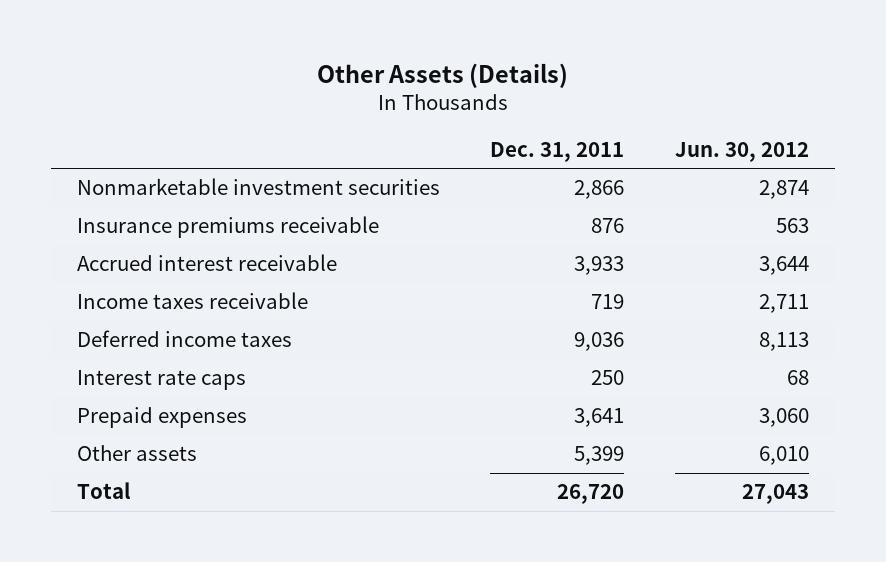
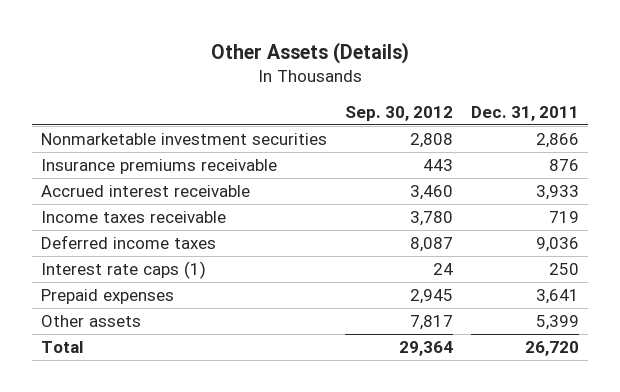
[675,141,810,162] Jun. 30, 2012 -> none
none -> [345,105,454,121] Sep. 30, 2012
[76,370,246,391] Interest rate caps -> [41,261,207,280] Interest rate caps (1)

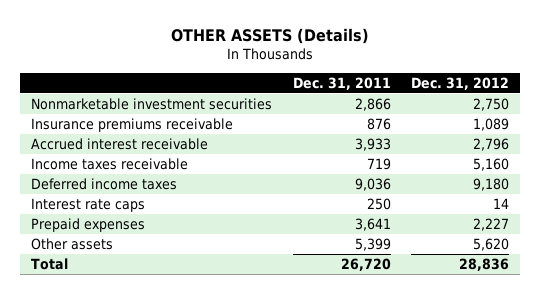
[211,41,410,64] Other Assets (Details) -> [171,28,370,45] OTHER ASSETS (Details)
[345,105,454,121] Sep. 30, 2012 -> none
none -> [411,76,510,90] Dec. 31, 2012
[41,261,207,280] Interest rate caps (1) -> [30,197,145,212] Interest rate caps

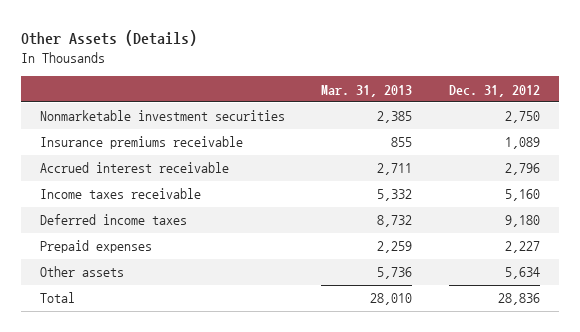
[171,28,370,45] OTHER ASSETS (Details) -> [21,30,198,47] Other Assets (Details)
[292,76,391,90] Dec. 31, 2011 -> none
none -> [321,84,413,97] Mar. 31, 2013
[30,197,145,212] Interest rate caps -> none
[473,237,510,251] 5,620 -> [505,267,541,280] 5,634

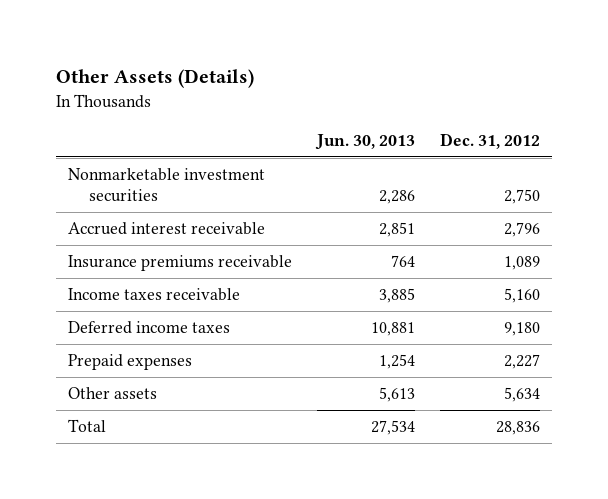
[321,84,413,97] Mar. 31, 2013 -> none
none -> [315,134,416,151] Jun. 30, 2013
[39,136,243,150] Insurance premiums receivable -> [68,255,293,272] Insurance premiums receivable

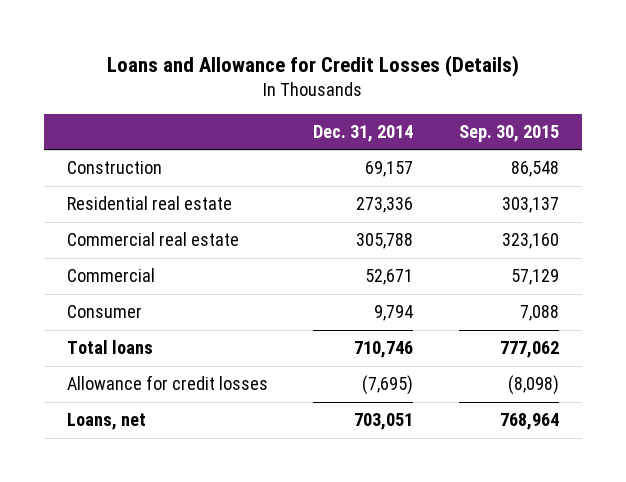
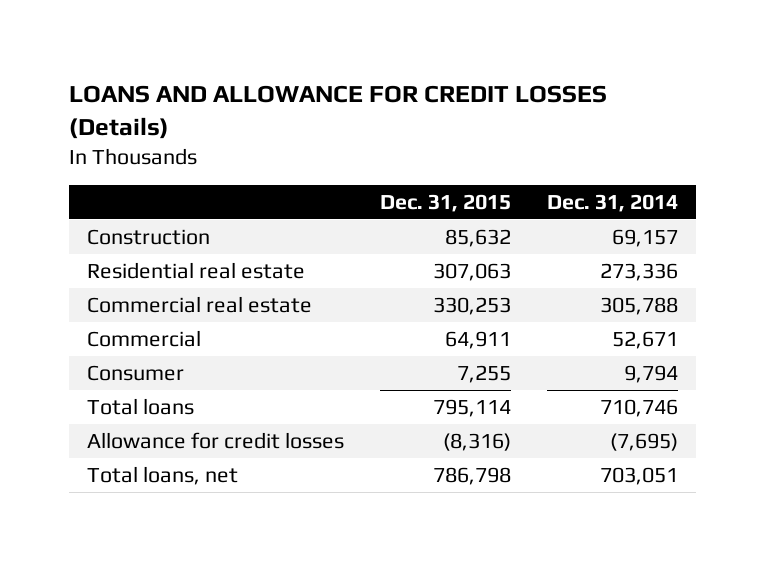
[106,54,519,77] Loans and Allowance for Credit Losses (Details) -> [68,84,607,139] LOANS AND ALLOWANCE FOR CREDIT LOSSES (Details)
[459,124,560,142] Sep. 30, 2015 -> none
none -> [380,193,512,212] Dec. 31, 2015
[66,413,146,431] Loans, net -> [86,465,238,485] Total loans, net

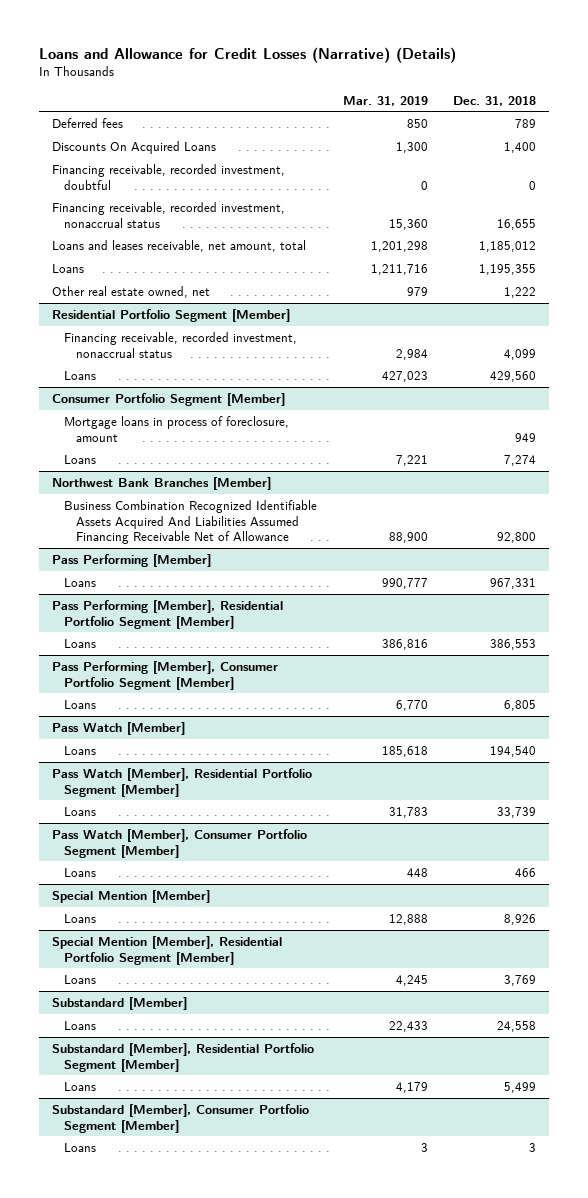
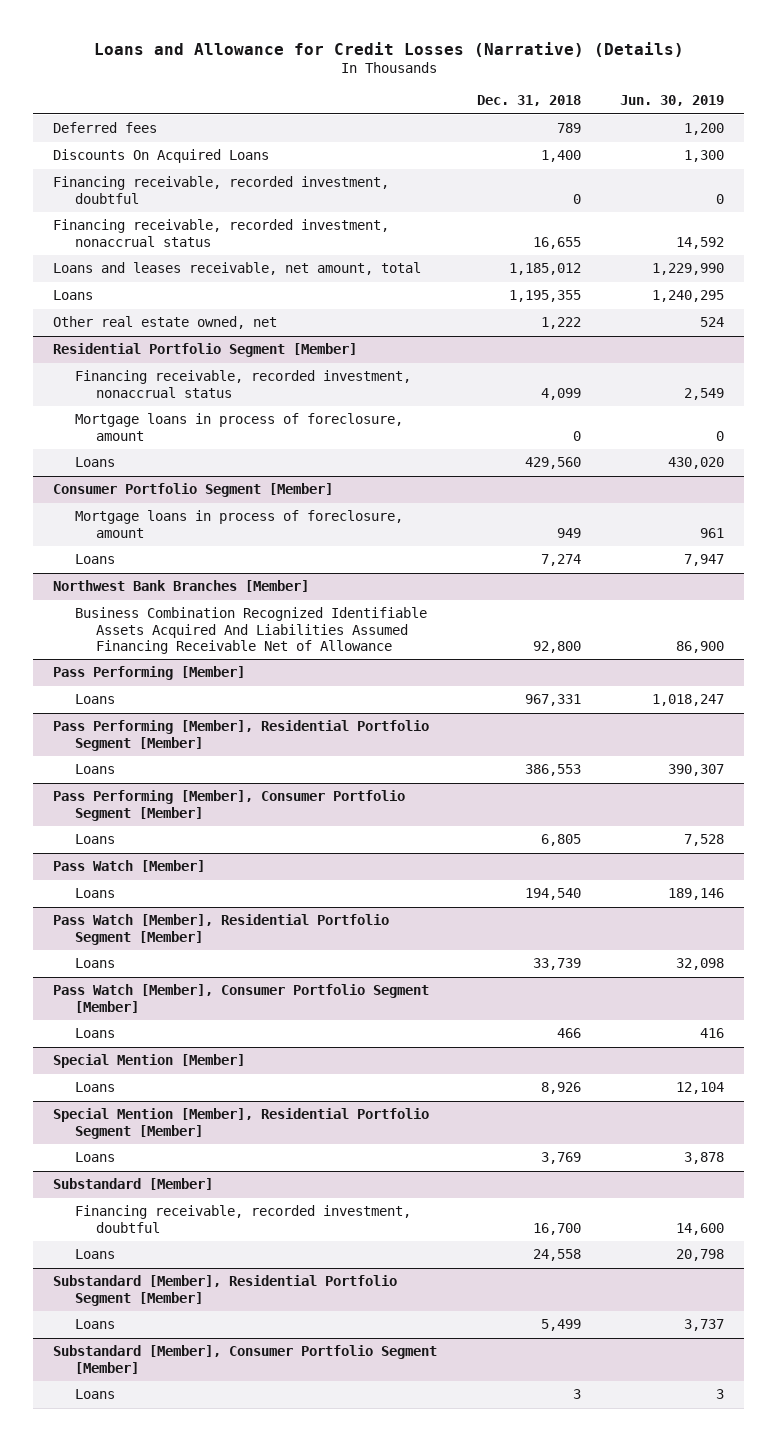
[342,95,428,106] Mar. 31, 2019 -> none
none -> [619,95,724,107] Jun. 30, 2019
none -> [74,413,403,441] Mortgage loans in process of foreclosure, amount
none -> [74,1205,411,1233] Financing receivable, recorded investment, doubtful

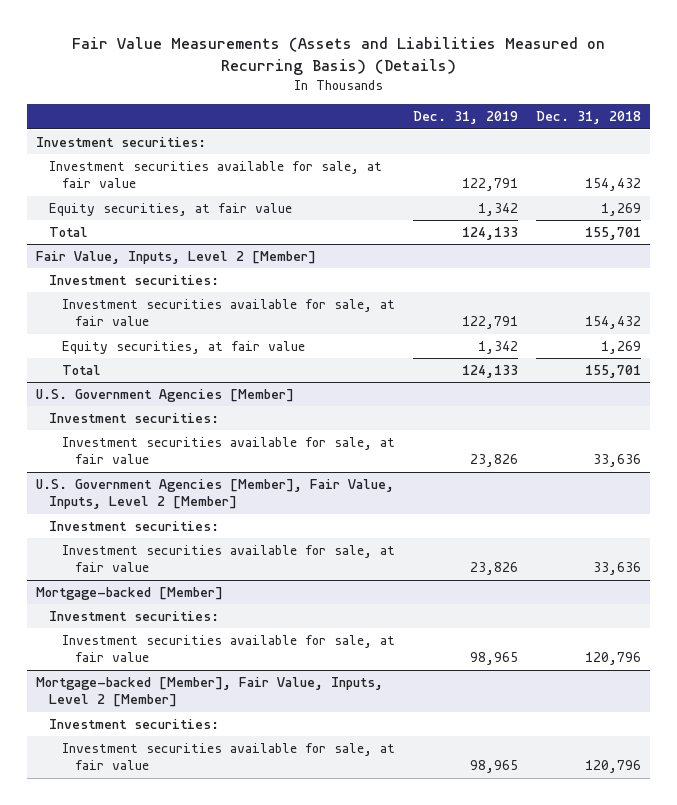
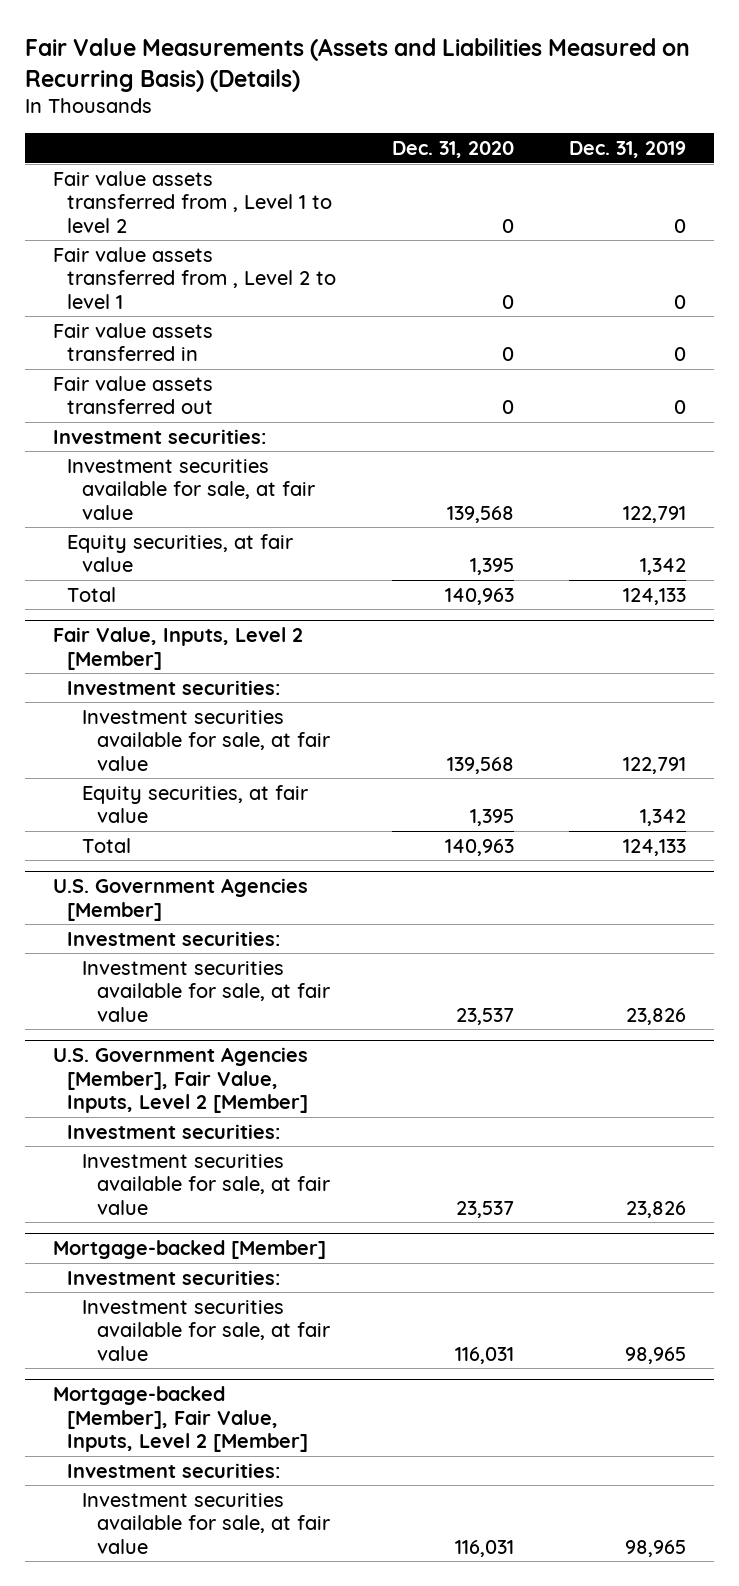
[536,111,642,125] Dec. 31, 2018 -> none
none -> [391,141,514,159] Dec. 31, 2020
none -> [52,170,333,233] Fair value assets transferred from , Level 1 to level 2
none -> [52,246,337,309] Fair value assets transferred from , Level 2 to level 1
none -> [52,322,213,362] Fair value assets transferred in
none -> [52,375,214,415] Fair value assets transferred out

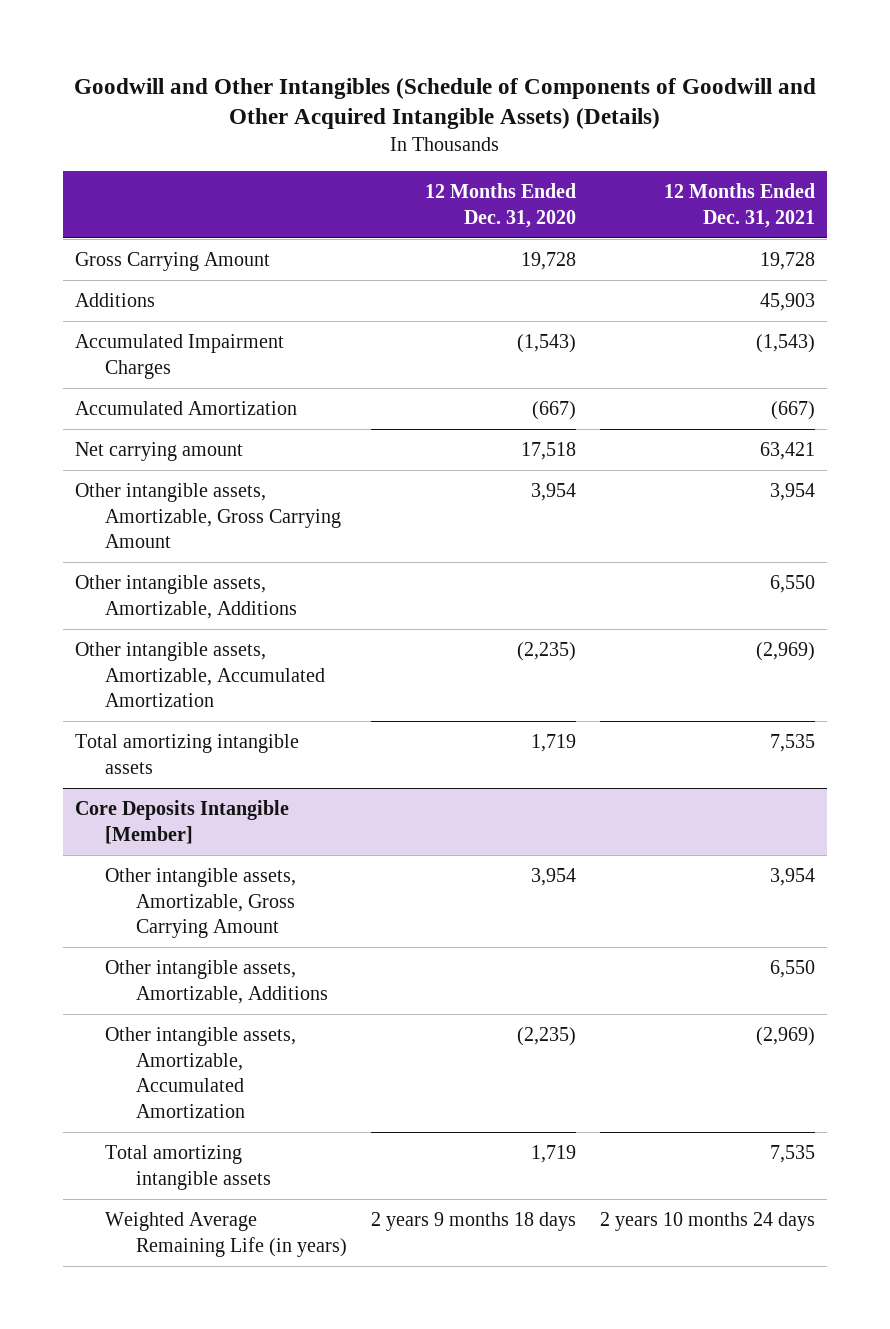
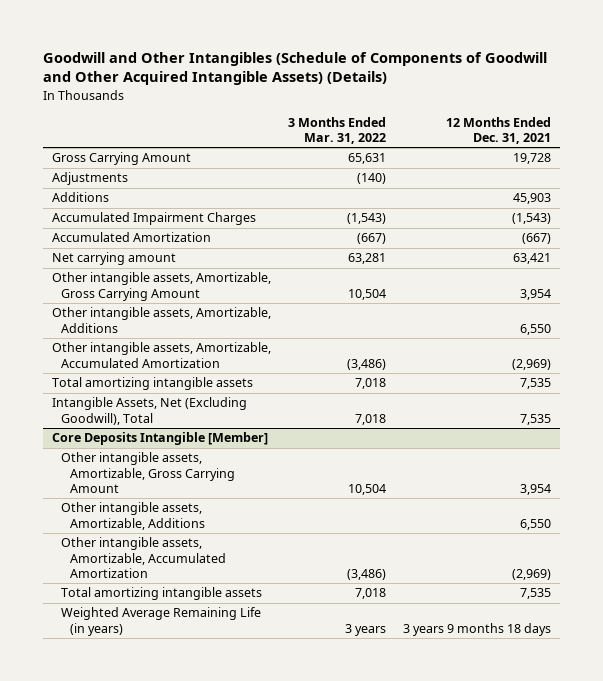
[424,183,576,228] 12 Months Ended Dec. 31, 2020 -> none
none -> [287,116,386,144] 3 Months Ended Mar. 31, 2022
none -> [51,172,128,186] Adjustments
none -> [51,397,247,425] Intangible Assets, Net (Excluding Goodwill), Total
[599,1211,815,1231] 2 years 10 months 24 days -> [403,622,552,636] 3 years 9 months 18 days

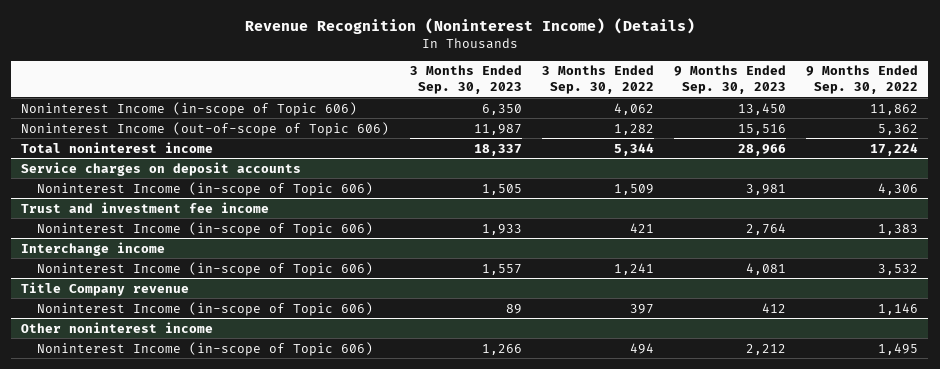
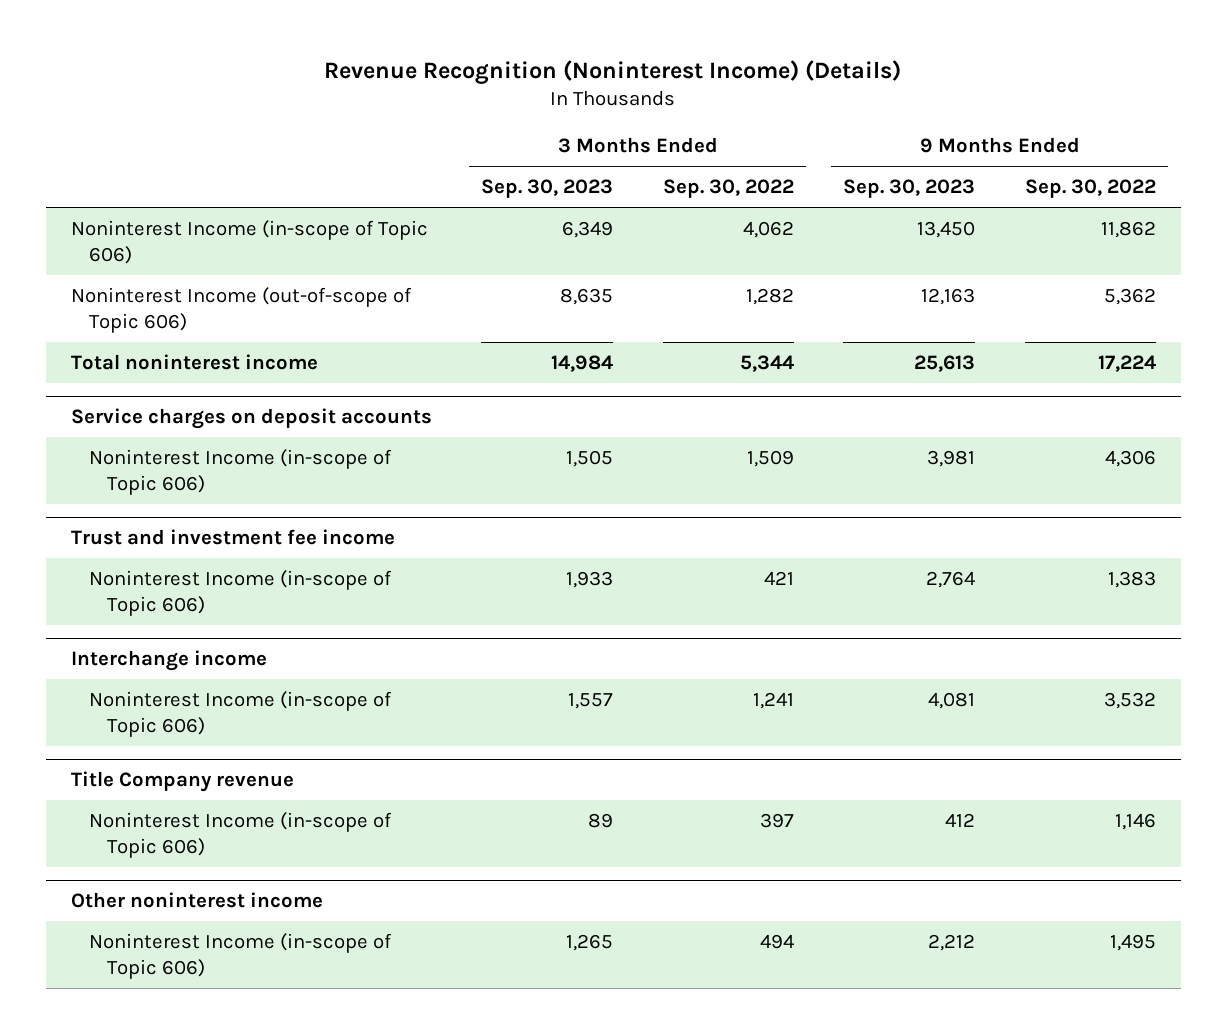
[481,103,522,115] 6,350 -> [562,220,614,238] 6,349
[473,123,522,135] 11,987 -> [560,287,614,305] 8,635
[738,123,787,135] 15,516 -> [921,287,976,305] 12,163
[473,143,522,156] 18,337 -> [551,354,614,372] 14,984
[738,143,787,156] 28,966 -> [914,354,976,372] 25,613
[481,343,522,355] 1,266 -> [566,933,614,951] 1,265

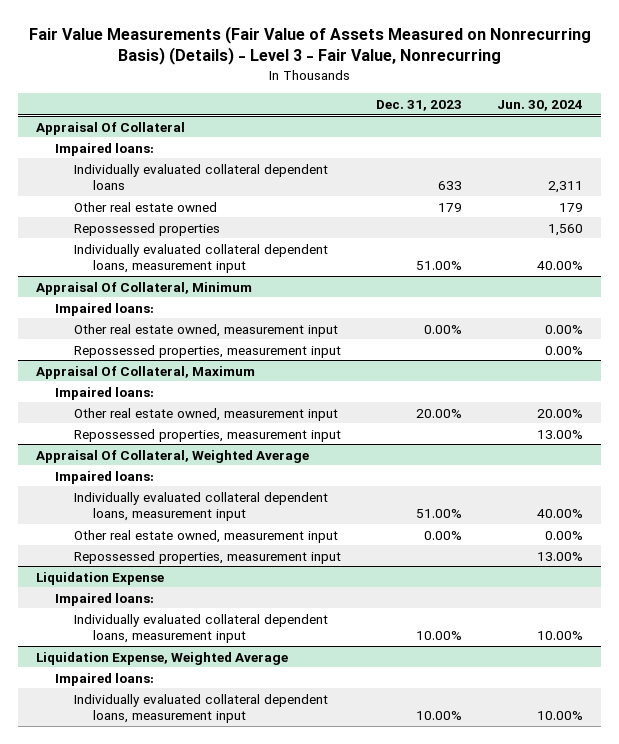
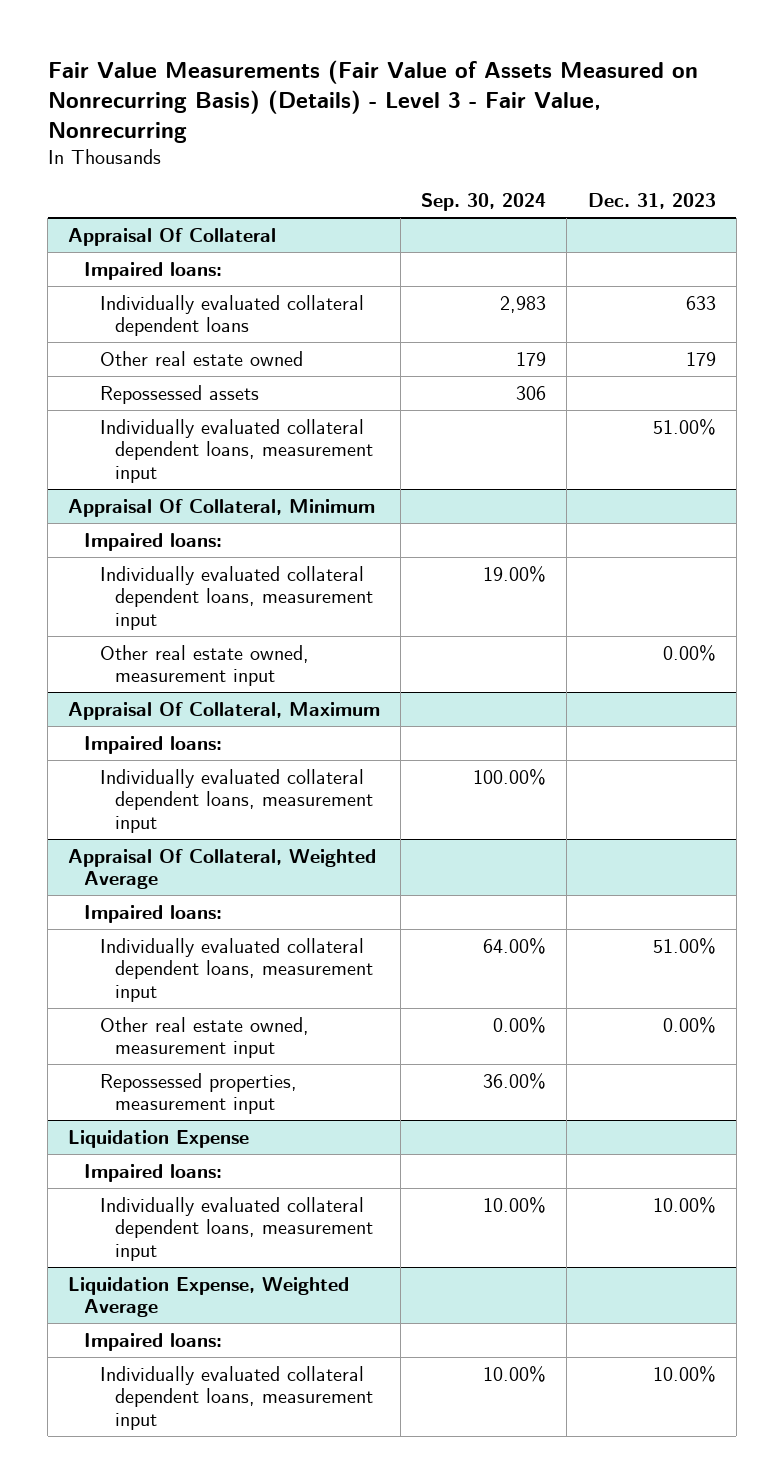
[497,99,584,111] Jun. 30, 2024 -> none
none -> [421,193,547,212] Sep. 30, 2024
[73,222,220,236] Repossessed properties -> none
none -> [99,384,259,404] Repossessed assets
none -> [99,565,374,630] Individually evaluated collateral dependent loans, measurement input
[73,344,341,358] Repossessed properties, measurement input -> none
[73,407,338,421] Other real estate owned, measurement input -> none
[73,428,341,442] Repossessed properties, measurement input -> none
none -> [99,768,374,833] Individually evaluated collateral dependent loans, measurement input

